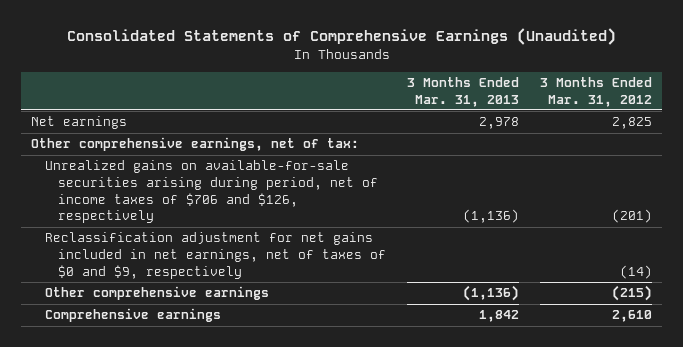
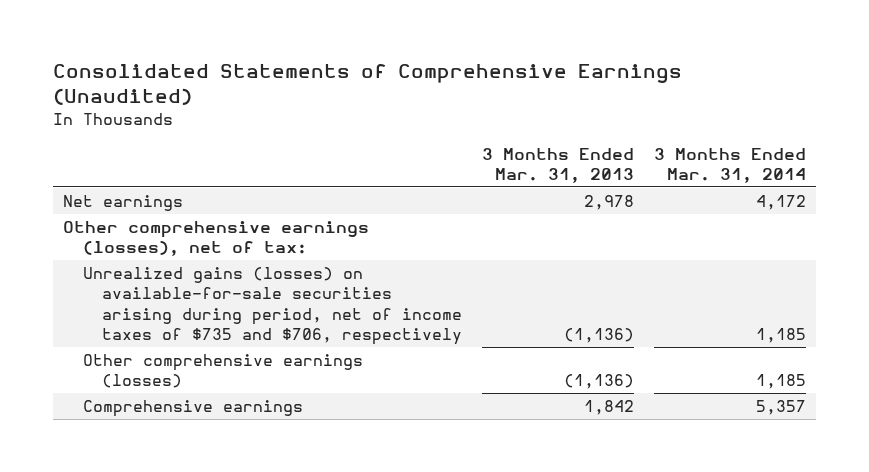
[539,76,652,107] 3 Months Ended Mar. 31, 2012 -> none
none -> [654,147,807,184] 3 Months Ended Mar. 31, 2014
[44,232,387,279] Reclassification adjustment for net gains included in net earnings, net of taxes of $0 and $9, respectively -> none
[31,137,360,152] Other comprehensive earnings, net of tax: -> [62,220,369,257] Other comprehensive earnings (losses), net of tax:
[44,160,379,224] Unrealized gains on available-for-sale securities arising during period, net of income taxes of $706 and $126, respectively -> [82,266,463,346] Unrealized gains (losses) on available-for-sale securities arising during period, net of income taxes of $735 and $706, respectively
[44,286,269,301] Other comprehensive earnings -> [82,353,363,389] Other comprehensive earnings (losses)

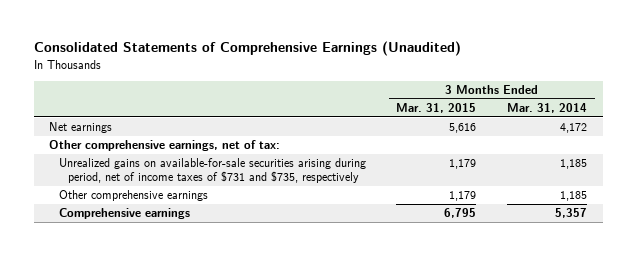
[482,147,635,184] 3 Months Ended Mar. 31, 2013 -> none
none -> [396,103,477,114] Mar. 31, 2015
[62,220,369,257] Other comprehensive earnings (losses), net of tax: -> [49,140,281,152] Other comprehensive earnings, net of tax:
[82,266,463,346] Unrealized gains (losses) on available-for-sale securities arising during period, net of income taxes of $735 and $706, respectively -> [58,158,366,184] Unrealized gains on available-for-sale securities arising during period, net of income taxes of $731 and $735, respectively
[82,353,363,389] Other comprehensive earnings (losses) -> [58,190,208,202] Other comprehensive earnings

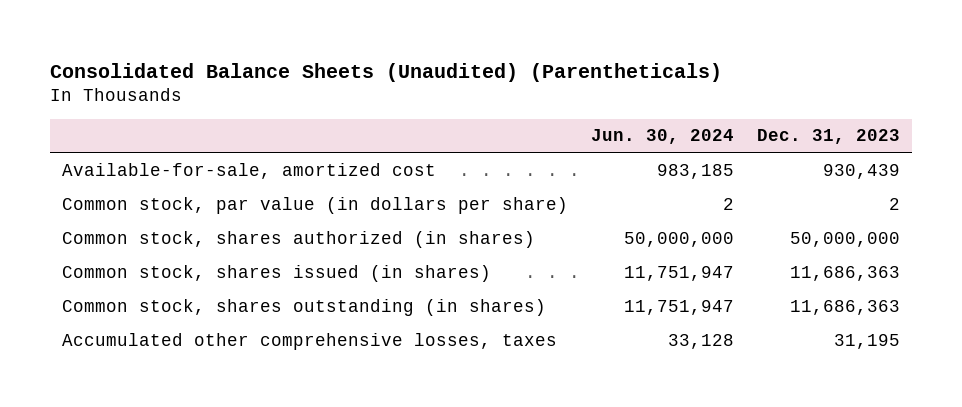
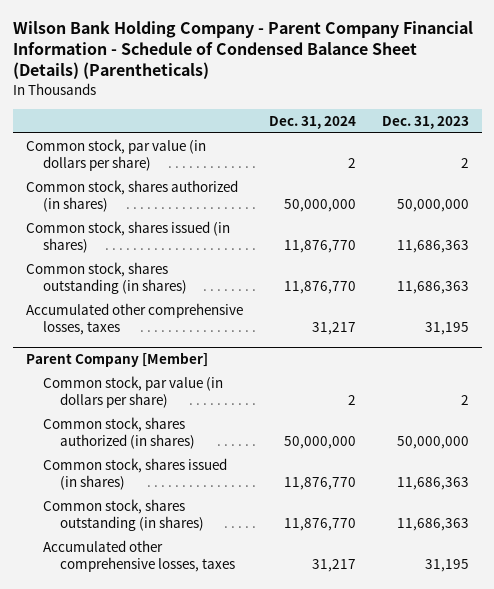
[50,62,723,82] Consolidated Balance Sheets (Unaudited) (Parentheticals) -> [12,20,473,80] Wilson Bank Holding Company - Parent Company Financial Information - Schedule of Condensed Balance Sheet (Details) (Parentheticals)
[591,129,735,145] Jun. 30, 2024 -> none
none -> [268,115,356,129] Dec. 31, 2024
[62,162,437,179] Available-for-sale, amortized cost -> none
none -> [25,352,208,368] Parent Company [Member]
none -> [42,375,223,408] Common stock, par value (in dollars per share)
none -> [42,416,195,449] Common stock, shares authorized (in shares)
none -> [42,457,227,490] Common stock, shares issued (in shares)
none -> [42,498,204,531] Common stock, shares outstanding (in shares)
none -> [42,539,235,572] Accumulated other comprehensive losses, taxes

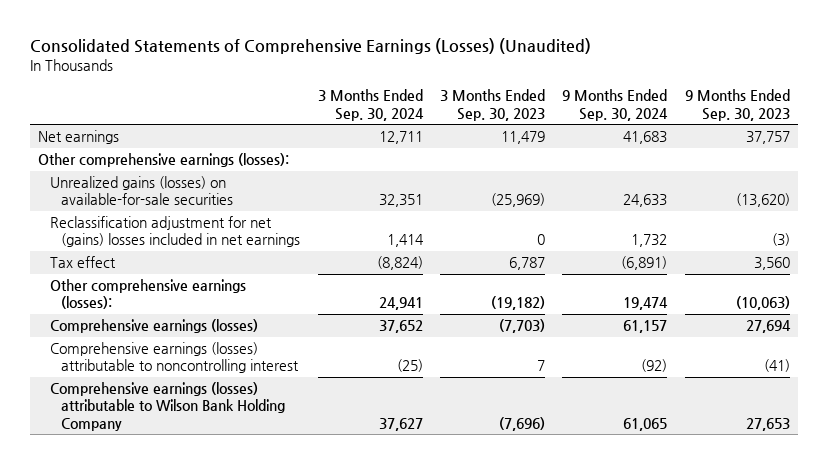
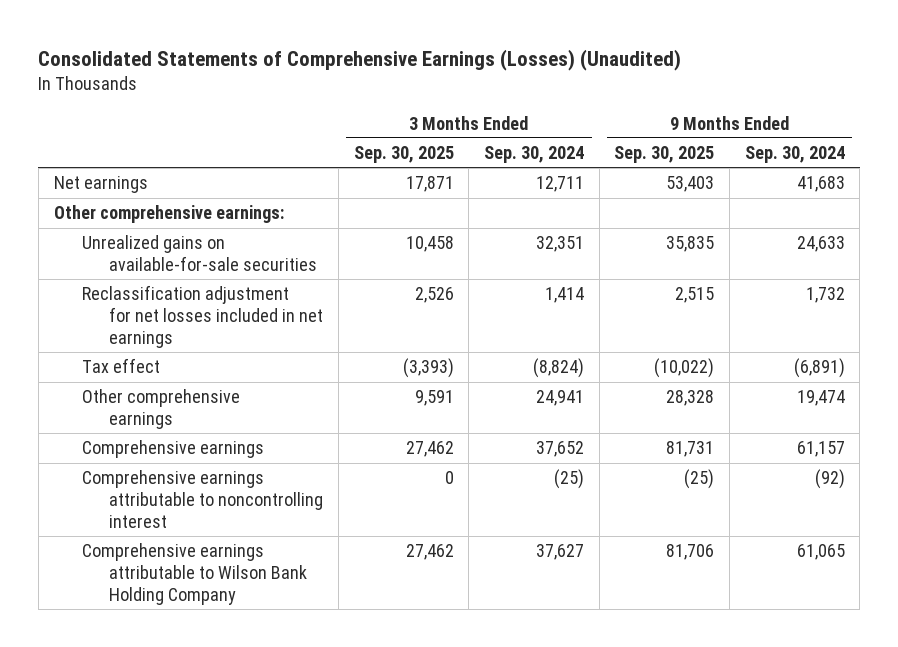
[440,89,546,121] 3 Months Ended Sep. 30, 2023 -> none
[684,89,790,121] 9 Months Ended Sep. 30, 2023 -> none
none -> [353,146,454,164] Sep. 30, 2025
none -> [614,146,715,164] Sep. 30, 2025
[38,153,290,168] Other comprehensive earnings (losses): -> [53,205,284,224] Other comprehensive earnings:
[49,176,234,206] Unrealized gains (losses) on available-for-sale securities -> [81,235,318,272] Unrealized gains on available-for-sale securities
[49,216,301,248] Reclassification adjustment for net (gains) losses included in net earnings -> [81,285,324,348] Reclassification adjustment for net losses included in net earnings
[49,279,246,310] Other comprehensive earnings (losses): -> [81,389,240,430] Other comprehensive earnings
[49,319,258,334] Comprehensive earnings (losses) -> [81,440,264,459] Comprehensive earnings
[49,342,300,374] Comprehensive earnings (losses) attributable to noncontrolling interest -> [81,470,324,528] Comprehensive earnings attributable to noncontrolling interest
[49,382,286,431] Comprehensive earnings (losses) attributable to Wilson Bank Holding Company -> [81,543,308,605] Comprehensive earnings attributable to Wilson Bank Holding Company

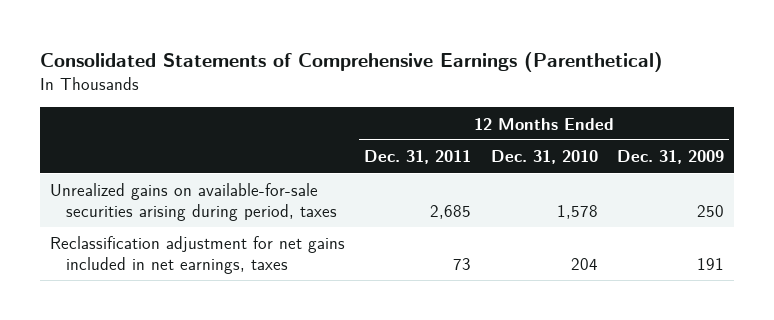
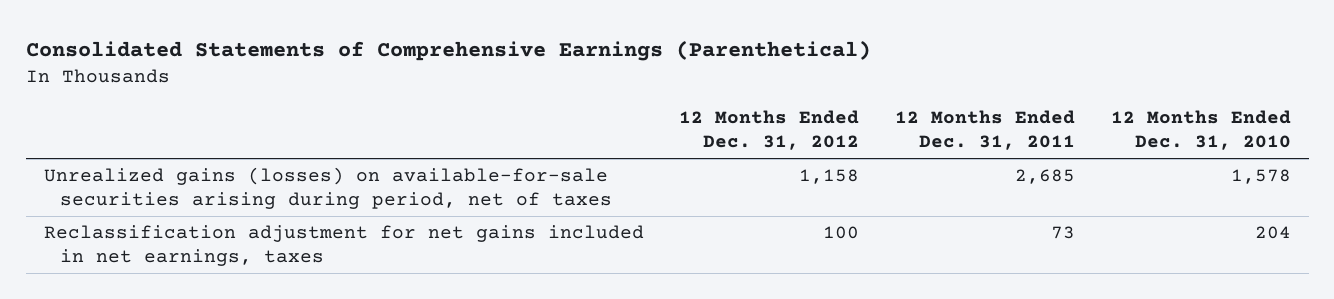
[617,150,725,165] Dec. 31, 2009 -> none
none -> [679,110,860,151] 12 Months Ended Dec. 31, 2012
[49,183,338,221] Unrealized gains on available-for-sale securities arising during period, taxes -> [43,166,612,210] Unrealized gains (losses) on available-for-sale securities arising during period, net of taxes

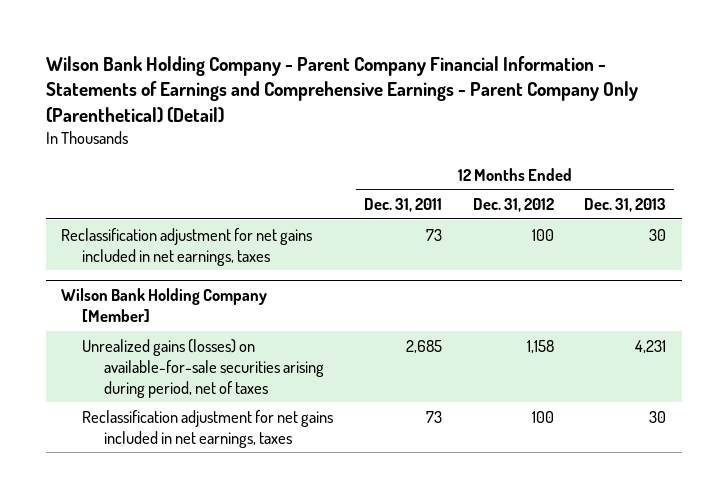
[25,39,871,61] Consolidated Statements of Comprehensive Earnings (Parenthetical) -> [45,55,638,123] Wilson Bank Holding Company - Parent Company Financial Information - Statements of Earnings and Comprehensive Earnings - Parent Company Only (Parenthetical) (Detail)
[1110,110,1291,151] 12 Months Ended Dec. 31, 2010 -> none
none -> [584,198,667,213] Dec. 31, 2013
none -> [60,227,312,266] Reclassification adjustment for net gains included in net earnings, taxes
none -> [60,288,267,323] Wilson Bank Holding Company [Member]

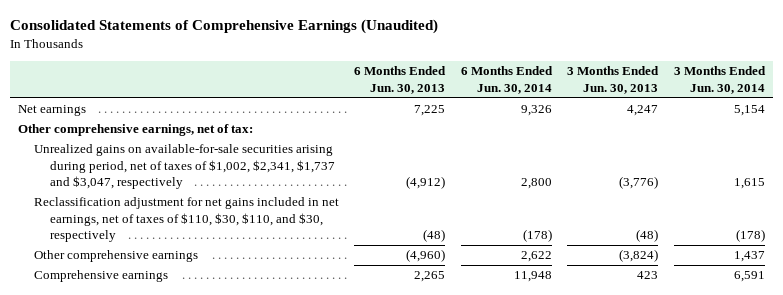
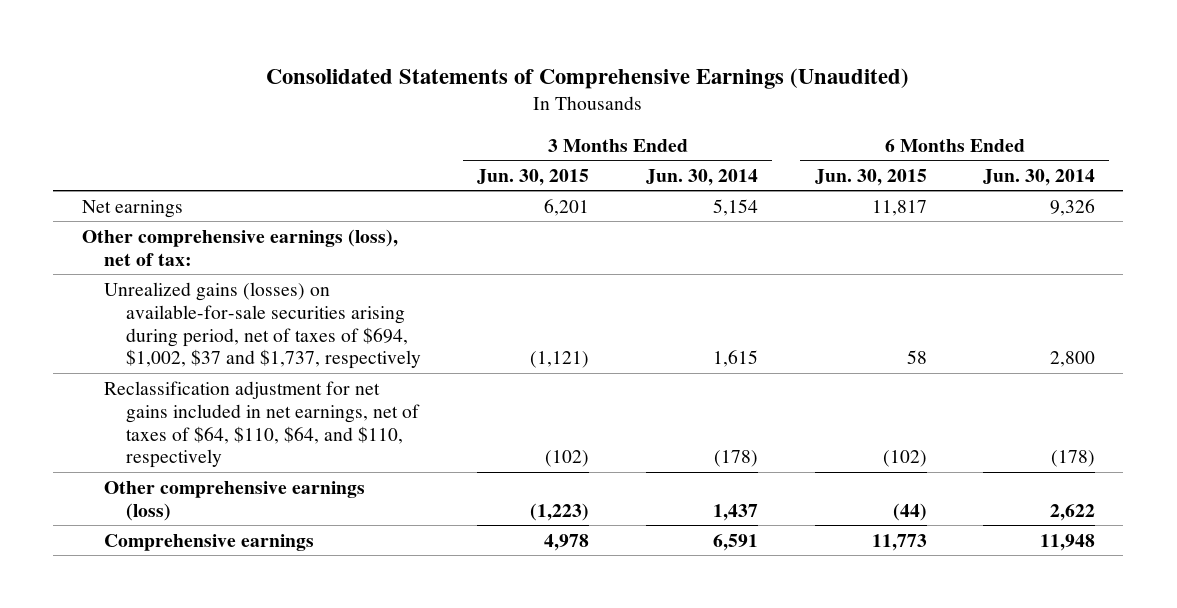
[354,66,447,94] 6 Months Ended Jun. 30, 2013 -> none
[567,66,660,94] 3 Months Ended Jun. 30, 2013 -> none
none -> [477,168,590,186] Jun. 30, 2015
none -> [814,168,927,186] Jun. 30, 2015
[18,124,254,137] Other comprehensive earnings, net of tax: -> [81,228,398,266] Other comprehensive earnings (loss), net of tax:
[33,144,335,190] Unrealized gains on available-for-sale securities arising during period, net of taxes of $1,002, $2,341, $1,737 and $3,047, respectively -> [103,281,421,370] Unrealized gains (losses) on available-for-sale securities arising during period, net of taxes of $694, $1,002, $37 and $1,737, respectively
[33,197,339,243] Reclassification adjustment for net gains included in net earnings, net of taxes of $110, $30, $110, and $30, respectively -> [103,380,420,469] Reclassification adjustment for net gains included in net earnings, net of taxes of $64, $110, $64, and $110, respectively
[33,250,198,263] Other comprehensive earnings -> [103,480,365,521] Other comprehensive earnings (loss)

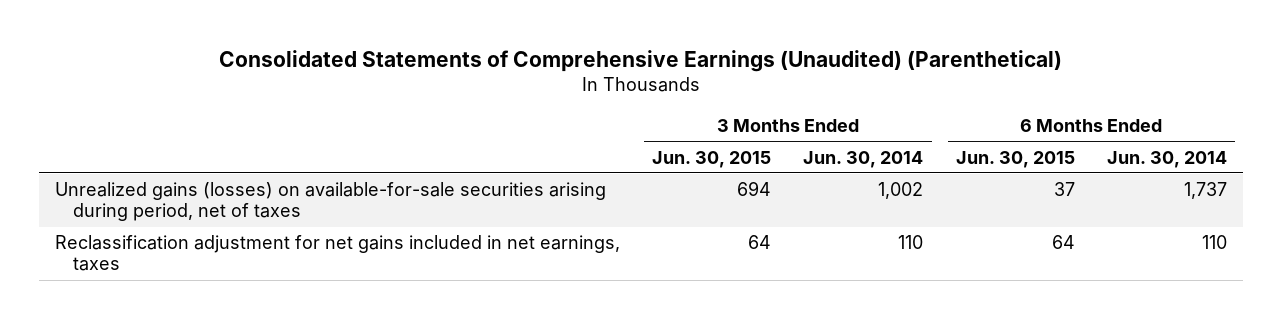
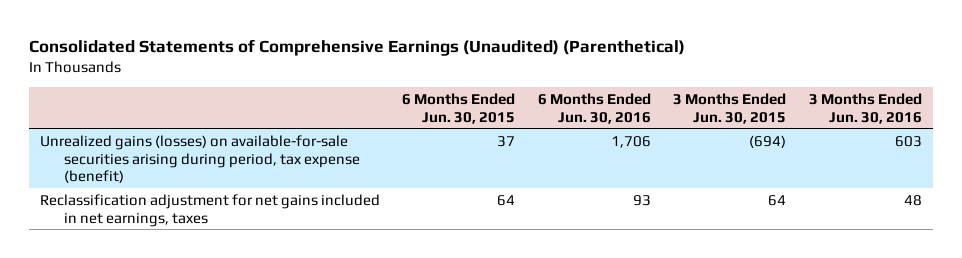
[803,150,924,168] Jun. 30, 2014 -> none
[1106,150,1227,168] Jun. 30, 2014 -> none
none -> [537,92,651,124] 6 Months Ended Jun. 30, 2016
none -> [808,92,922,124] 3 Months Ended Jun. 30, 2016
[55,182,607,222] Unrealized gains (losses) on available-for-sale securities arising during period, net of taxes -> [39,134,360,184] Unrealized gains (losses) on available-for-sale securities arising during period, tax expense (benefit)
[737,181,772,197] 694 -> [749,134,787,148] (694)

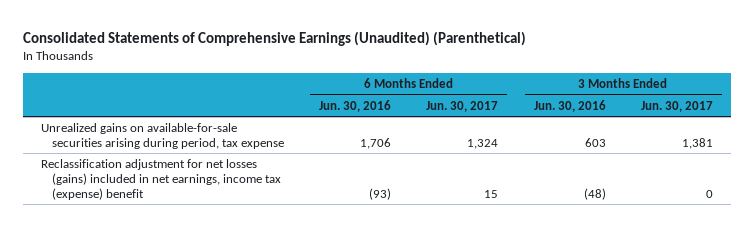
[402,92,516,124] 6 Months Ended Jun. 30, 2015 -> none
[673,92,787,124] 3 Months Ended Jun. 30, 2015 -> none
none -> [426,100,499,112] Jun. 30, 2017
none -> [641,100,714,112] Jun. 30, 2017
[39,134,360,184] Unrealized gains (losses) on available-for-sale securities arising during period, tax expense (benefit) -> [40,122,284,149] Unrealized gains on available-for-sale securities arising during period, tax expense
[39,193,380,227] Reclassification adjustment for net gains included in net earnings, taxes -> [40,158,281,200] Reclassification adjustment for net losses (gains) included in net earnings, income tax (expense) benefit
[632,194,651,206] 93 -> [369,187,392,200] (93)
[903,194,922,206] 48 -> [583,187,606,200] (48)

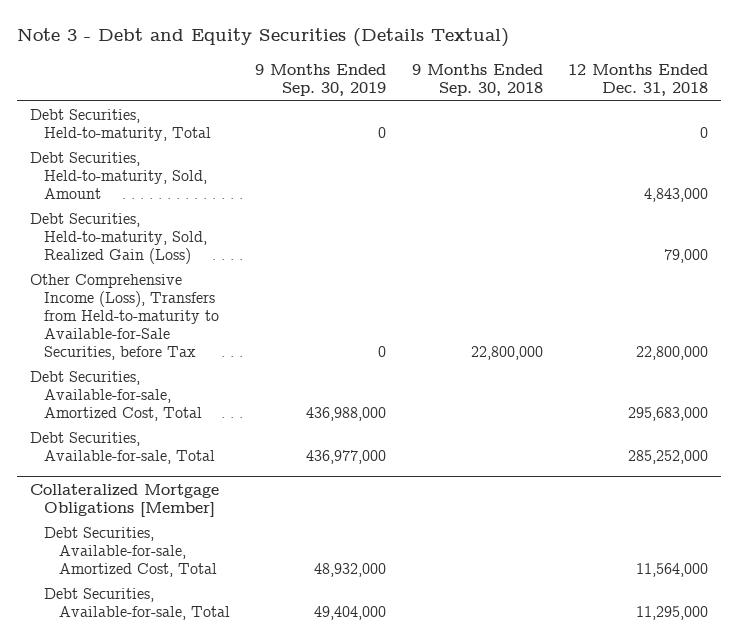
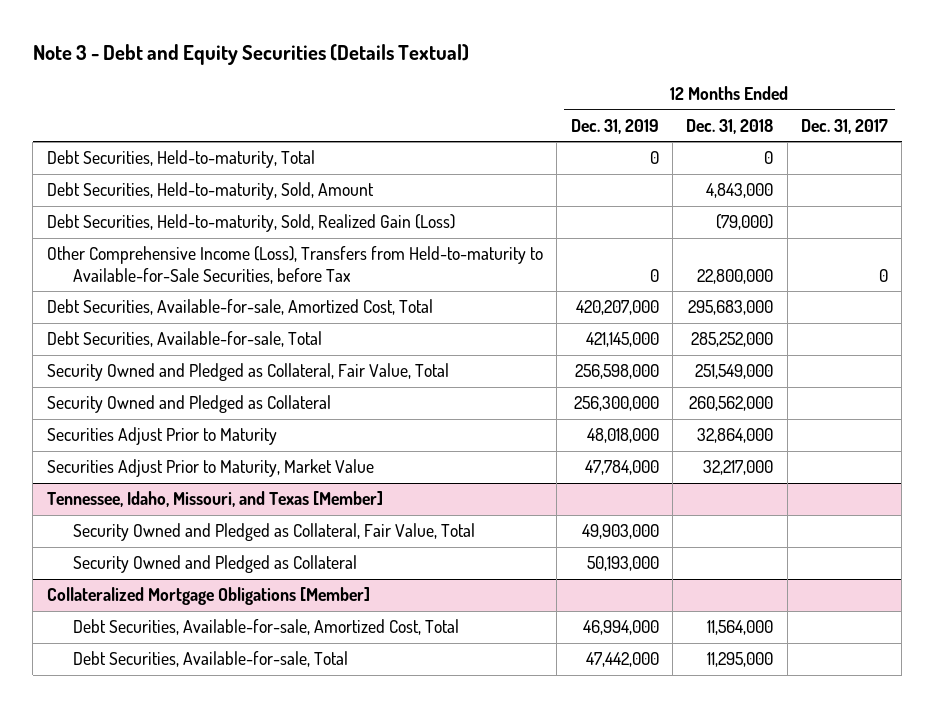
[255,64,387,97] 9 Months Ended Sep. 30, 2019 -> none
[411,64,543,97] 9 Months Ended Sep. 30, 2018 -> none
none -> [570,119,659,135] Dec. 31, 2019
none -> [800,119,888,135] Dec. 31, 2017
[664,249,709,264] 79,000 -> [716,214,774,231] (79,000)
none -> [46,363,449,382] Security Owned and Pledged as Collateral, Fair Value, Total
none -> [46,395,331,414] Security Owned and Pledged as Collateral
none -> [46,427,277,446] Securities Adjust Prior to Maturity
none -> [46,459,374,478] Securities Adjust Prior to Maturity, Market Value
none -> [46,491,383,508] Tennessee, Idaho, Missouri, and Texas [Member]
none -> [73,523,476,542] Security Owned and Pledged as Collateral, Fair Value, Total
none -> [73,555,358,574] Security Owned and Pledged as Collateral

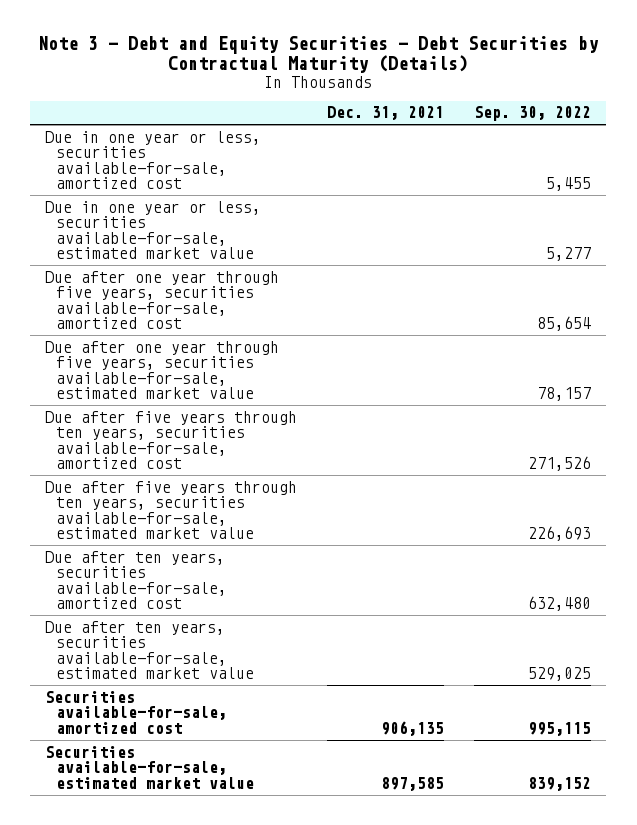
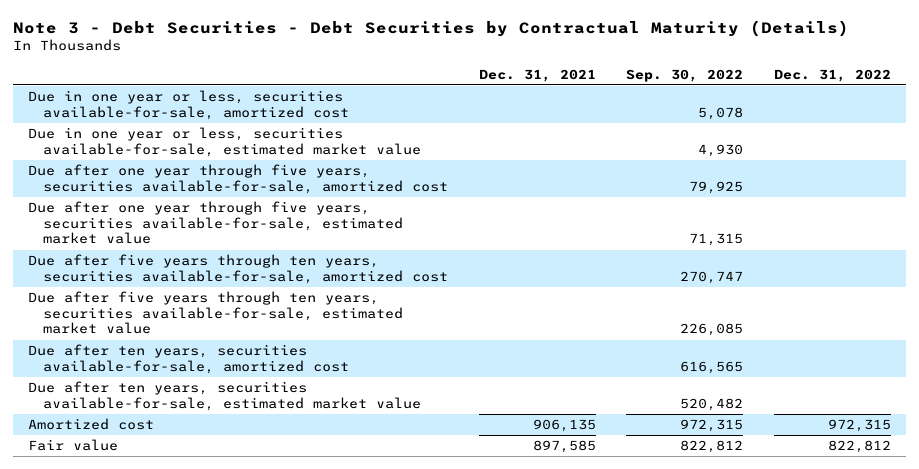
[38,36,600,74] Note 3 - Debt and Equity Securities - Debt Securities by Contractual Maturity (Details) -> [13,20,850,38] Note 3 - Debt Securities - Debt Securities by Contractual Maturity (Details)
none -> [773,68,891,82] Dec. 31, 2022
[45,745,254,789] Securities available-for-sale, estimated market value -> none
[546,177,592,192] 5,455 -> [698,106,744,120] 5,078
[546,247,592,262] 5,277 -> [698,143,744,157] 4,930
[537,316,592,332] 85,654 -> [689,180,744,194] 79,925
[537,387,592,402] 78,157 -> [689,233,744,247] 71,315
[528,456,592,472] 271,526 -> [680,270,744,284] 270,747
[528,526,592,542] 226,693 -> [680,323,744,337] 226,085
[528,596,592,612] 632,480 -> [680,360,744,374] 616,565
[528,667,592,682] 529,025 -> [680,397,744,411] 520,482
[45,690,227,734] Securities available-for-sale, amortized cost -> [28,418,155,431] Amortized cost
[528,721,592,736] 995,115 -> [680,419,744,433] 972,315
none -> [28,439,119,452] Fair value

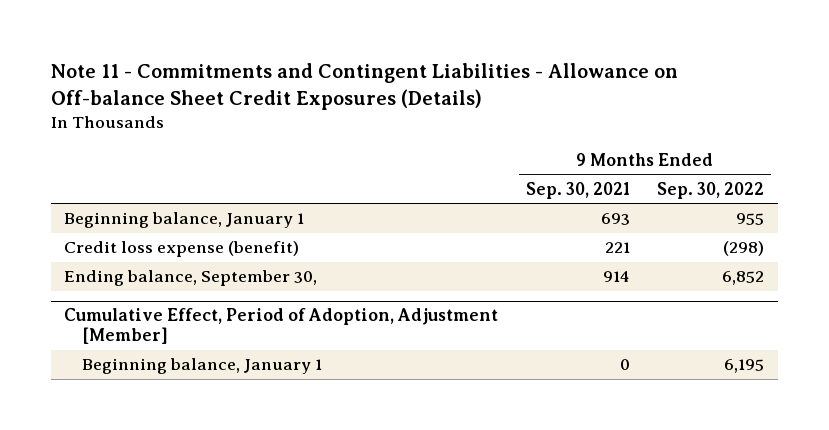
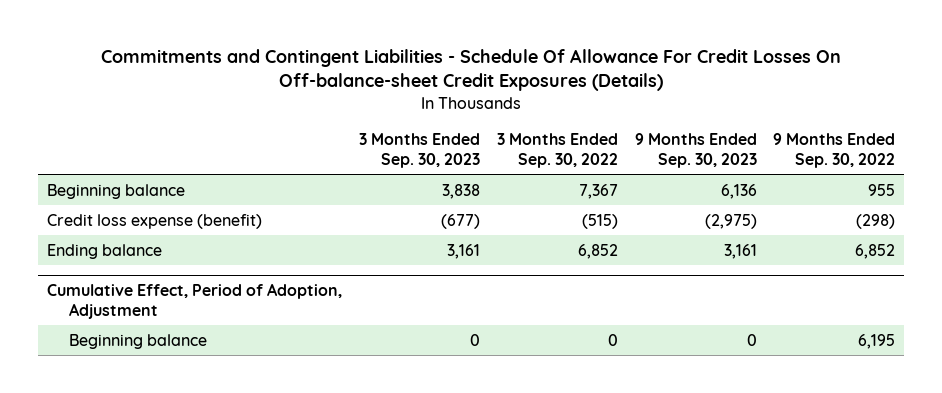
[50,62,678,110] Note 11 - Commitments and Contingent Liabilities - Allowance on Off-balance Sheet Credit Exposures (Details) -> [101,48,842,92] Commitments and Contingent Liabilities - Schedule Of Allowance For Credit Losses On Off-balance-sheet Credit Exposures (Details)
[525,181,630,199] Sep. 30, 2021 -> none
none -> [358,132,480,169] 3 Months Ended Sep. 30, 2023
none -> [496,132,618,169] 3 Months Ended Sep. 30, 2022
none -> [634,132,757,169] 9 Months Ended Sep. 30, 2023
[64,212,305,229] Beginning balance, January 1 -> [46,183,185,199] Beginning balance
[64,270,318,287] Ending balance, September 30, -> [46,243,162,259] Ending balance
[64,308,499,345] Cumulative Effect, Period of Adoption, Adjustment [Member] -> [46,282,342,319] Cumulative Effect, Period of Adoption, Adjustment
[81,358,322,375] Beginning balance, January 1 -> [68,333,207,349] Beginning balance

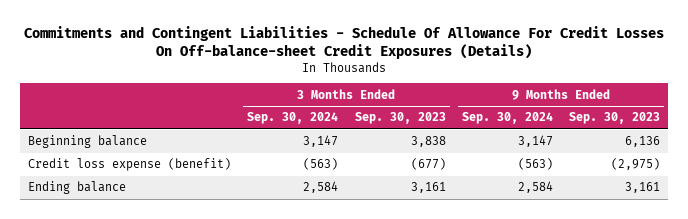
[496,132,618,169] 3 Months Ended Sep. 30, 2022 -> none
[773,132,896,169] 9 Months Ended Sep. 30, 2022 -> none
none -> [247,112,339,125] Sep. 30, 2024
none -> [461,112,553,125] Sep. 30, 2024
[46,282,342,319] Cumulative Effect, Period of Adoption, Adjustment -> none
[68,333,207,349] Beginning balance -> none

